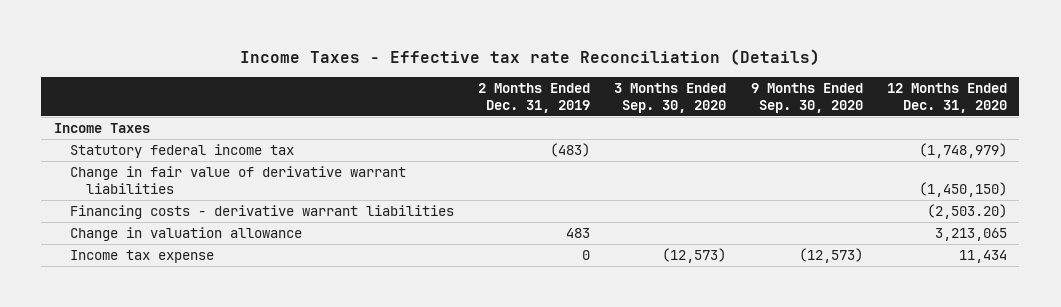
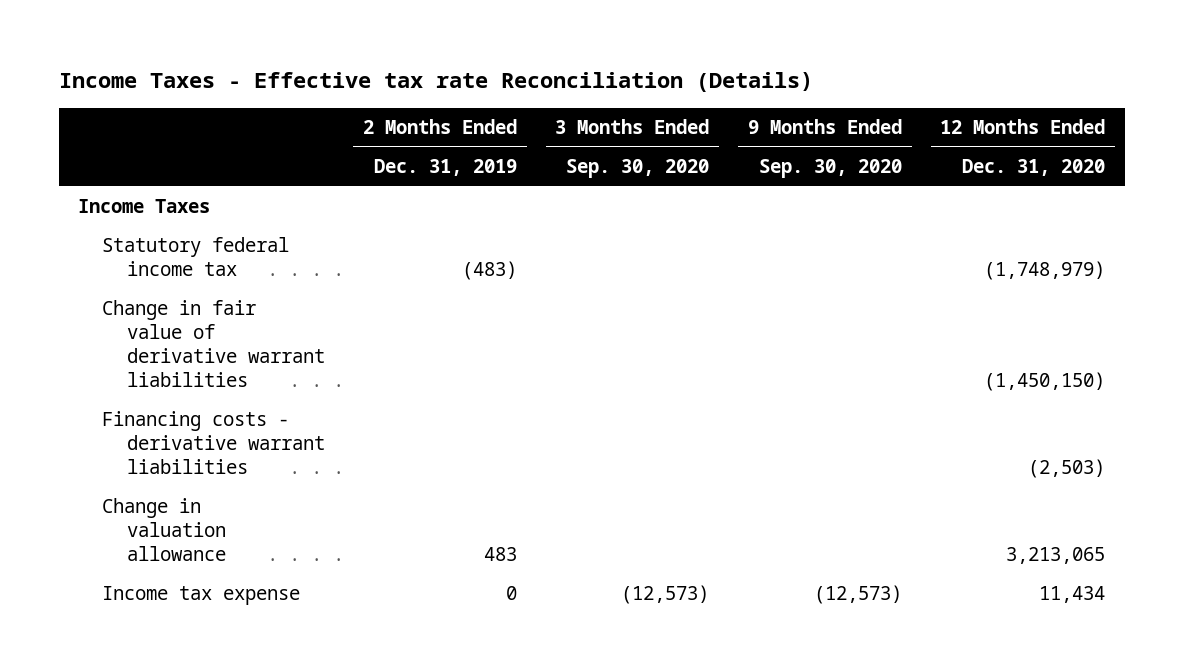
[927,204,1008,220] (2,503.20) -> [1028,459,1106,479] (2,503)

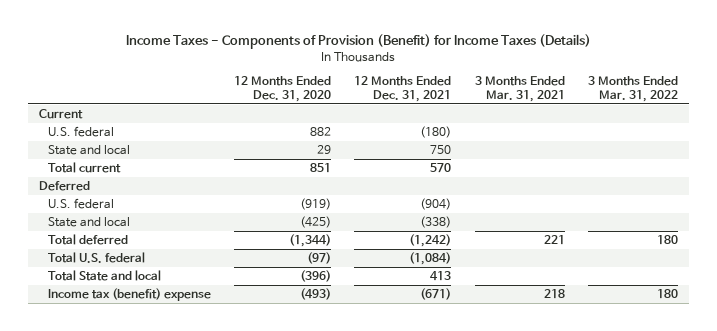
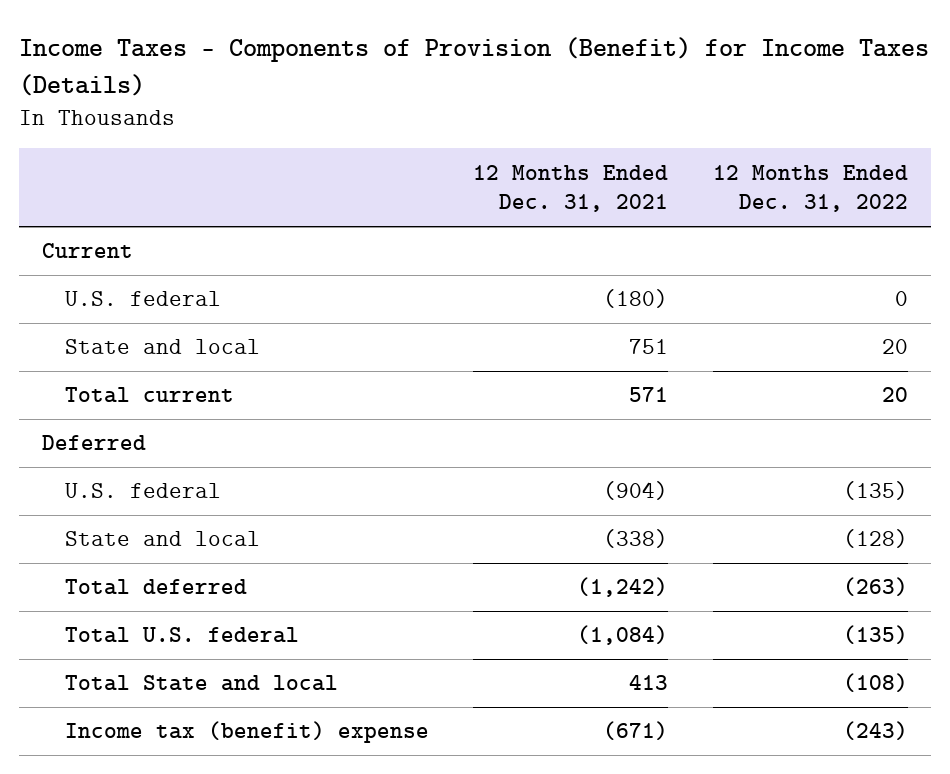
[234,76,332,102] 12 Months Ended Dec. 31, 2020 -> none
[474,76,565,102] 3 Months Ended Mar. 31, 2021 -> none
[587,76,678,102] 3 Months Ended Mar. 31, 2022 -> none
none -> [713,164,909,213] 12 Months Ended Dec. 31, 2022
[430,144,452,154] 750 -> [629,339,669,355] 751
[430,162,452,173] 570 -> [629,387,669,403] 571

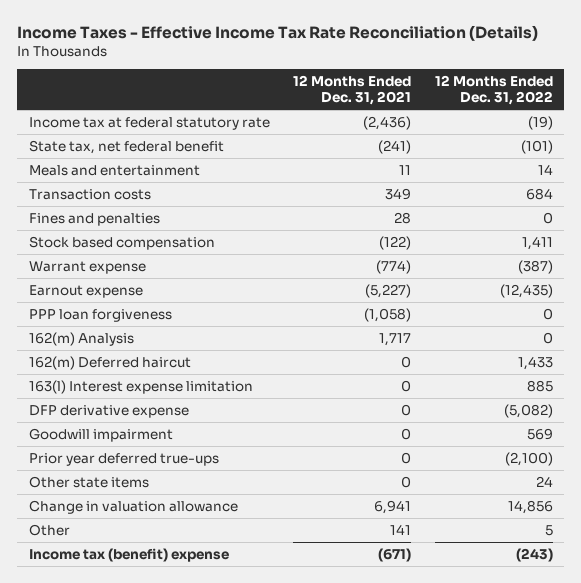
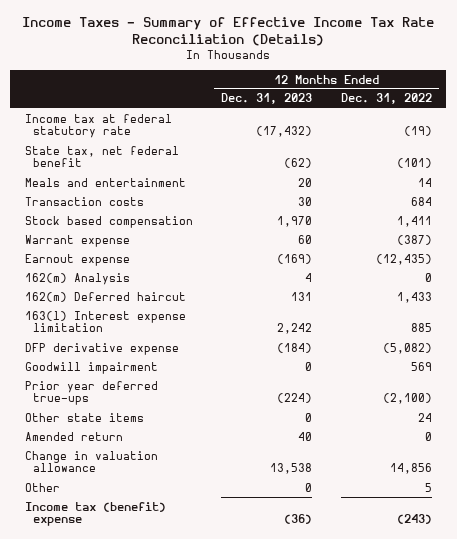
[16,24,538,41] Income Taxes - Effective Income Tax Rate Reconciliation (Details) -> [22,17,435,47] Income Taxes - Summary of Effective Income Tax Rate Reconciliation (Details)
[293,75,412,106] 12 Months Ended Dec. 31, 2021 -> none
none -> [221,93,313,105] Dec. 31, 2023
[28,212,160,226] Fines and penalties -> none
[28,308,172,322] PPP loan forgiveness -> none
none -> [24,431,123,441] Amended return

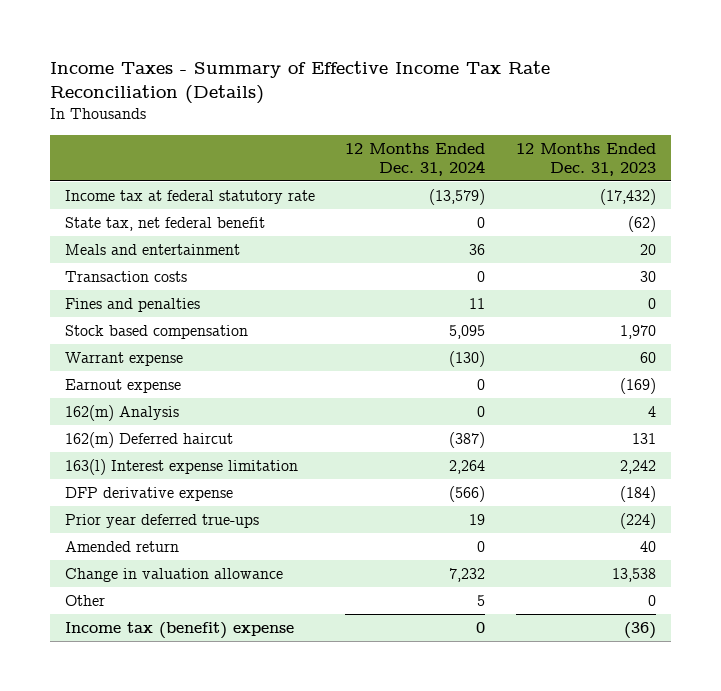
[340,93,432,105] Dec. 31, 2022 -> none
none -> [345,142,486,176] 12 Months Ended Dec. 31, 2024
none -> [65,297,201,312] Fines and penalties
[24,361,158,374] Goodwill impairment -> none
[24,412,144,422] Other state items -> none

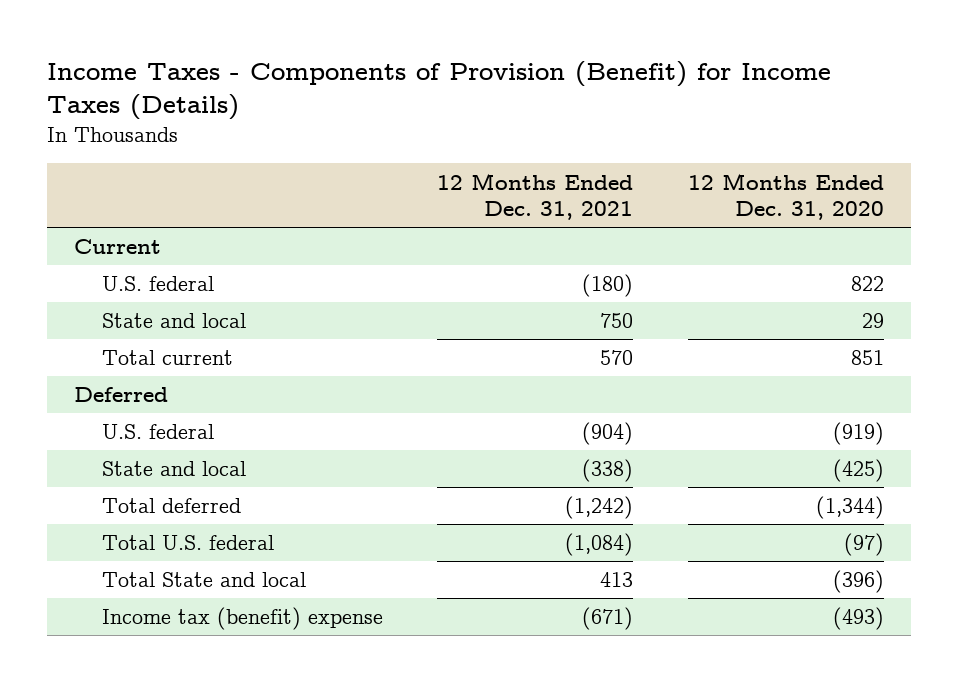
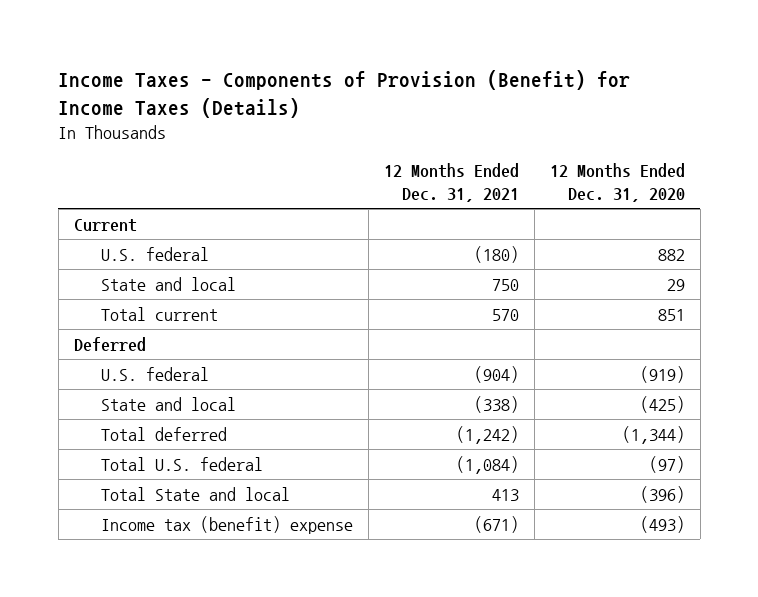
[850,276,884,292] 822 -> [657,248,685,261] 882

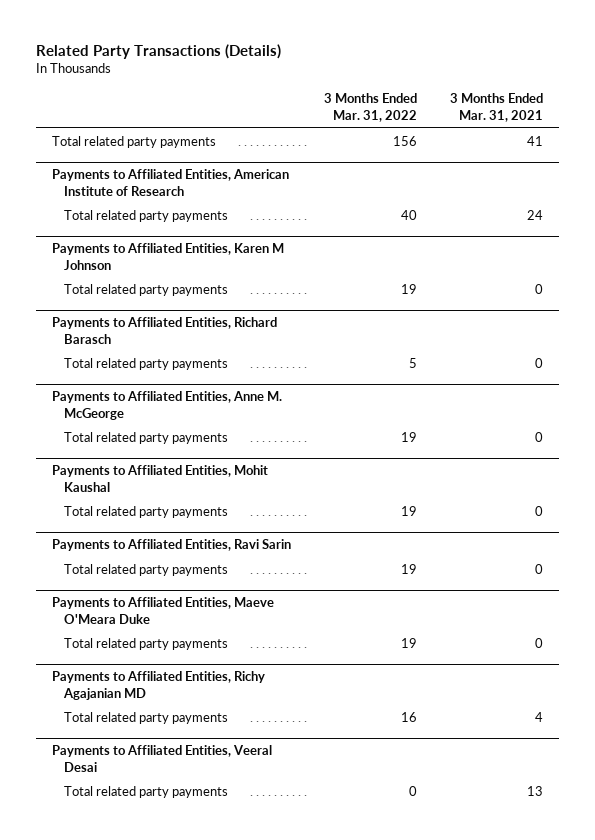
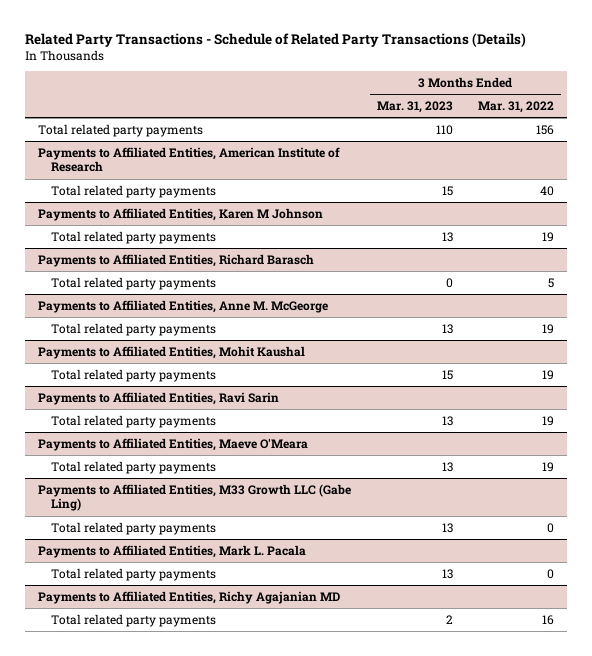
[35,43,281,59] Related Party Transactions (Details) -> [25,32,527,47] Related Party Transactions - Schedule of Related Party Transactions (Details)
[449,93,543,122] 3 Months Ended Mar. 31, 2021 -> none
none -> [376,101,453,114] Mar. 31, 2023
[51,597,274,624] Payments to Affiliated Entities, Maeve O'Meara Duke -> [38,437,309,451] Payments to Affiliated Entities, Maeve O'Meara
none -> [38,483,352,512] Payments to Affiliated Entities, M33 Growth LLC (Gabe Ling)
none -> [51,521,217,535] Total related party payments
none -> [38,544,307,558] Payments to Affiliated Entities, Mark L. Pacala
none -> [51,567,217,581] Total related party payments
[51,745,272,772] Payments to Affiliated Entities, Veeral Desai -> none
[64,786,229,799] Total related party payments -> none

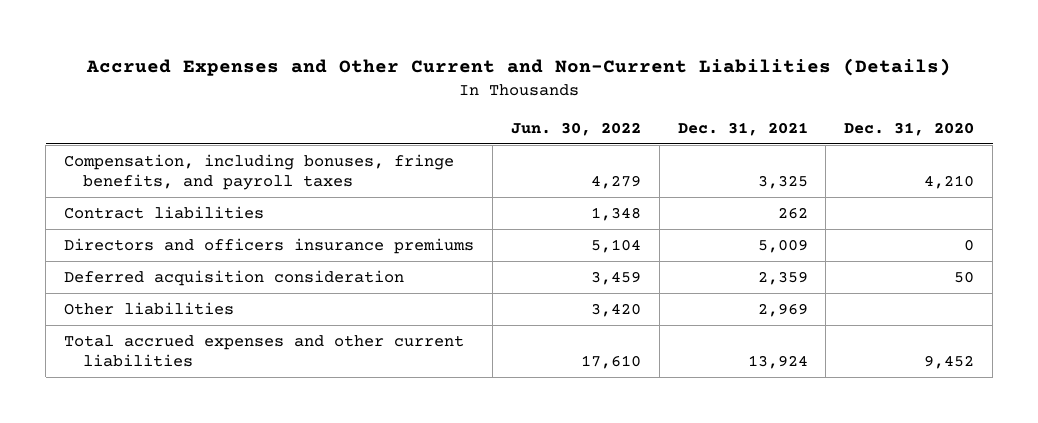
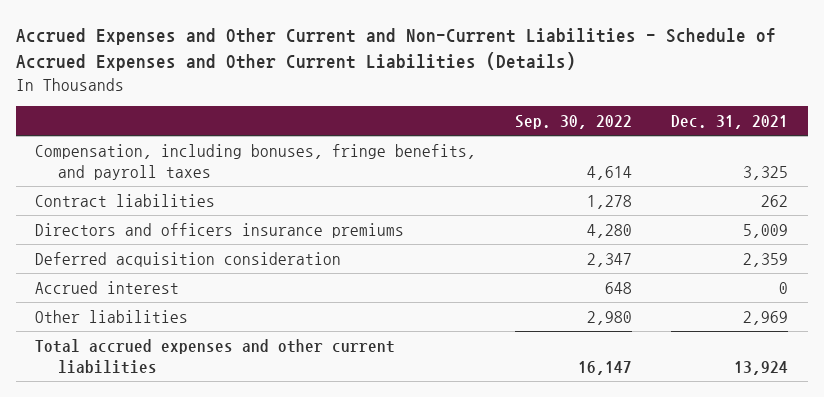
[86,58,952,77] Accrued Expenses and Other Current and Non-Current Liabilities (Details) -> [15,28,776,72] Accrued Expenses and Other Current and Non-Current Liabilities - Schedule of Accrued Expenses and Other Current Liabilities (Details)
[510,121,641,136] Jun. 30, 2022 -> none
[844,121,975,136] Dec. 31, 2020 -> none
none -> [515,115,633,130] Sep. 30, 2022
none -> [35,280,180,294] Accrued interest

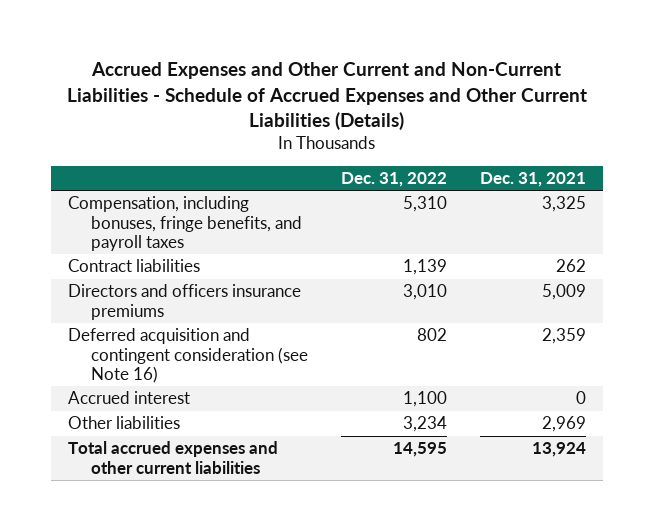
[515,115,633,130] Sep. 30, 2022 -> none
none -> [341,171,448,187] Dec. 31, 2022
[35,251,342,267] Deferred acquisition consideration -> [67,328,309,383] Deferred acquisition and contingent consideration (see Note 16)

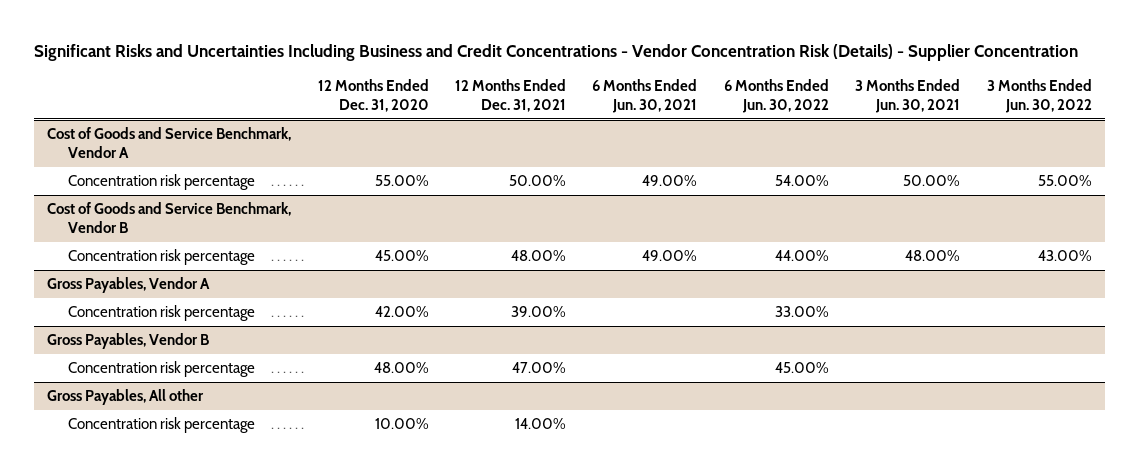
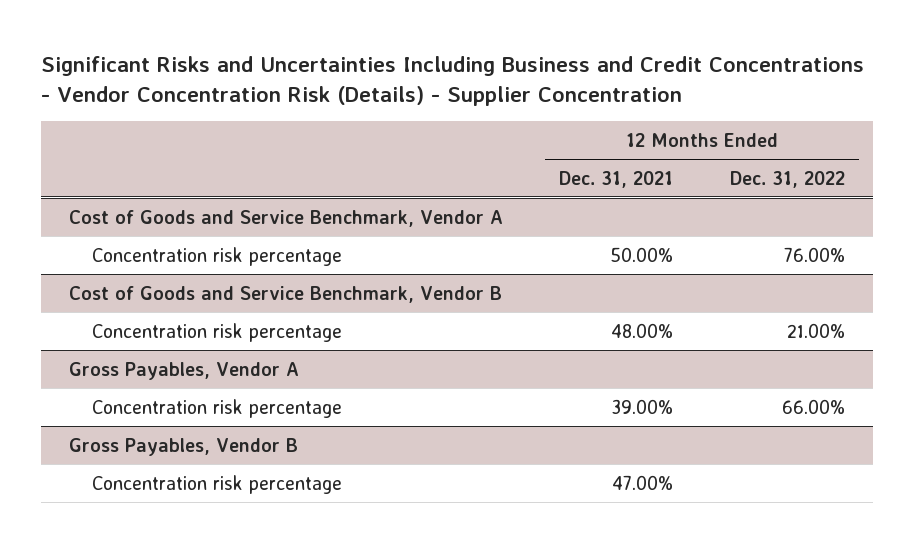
[317,79,429,112] 12 Months Ended Dec. 31, 2020 -> none
[592,79,698,113] 6 Months Ended Jun. 30, 2021 -> none
[723,79,829,113] 6 Months Ended Jun. 30, 2022 -> none
[855,79,961,113] 3 Months Ended Jun. 30, 2021 -> none
[986,79,1092,113] 3 Months Ended Jun. 30, 2022 -> none
none -> [729,170,845,188] Dec. 31, 2022
[47,389,205,406] Gross Payables, All other -> none
[68,417,256,434] Concentration risk percentage -> none

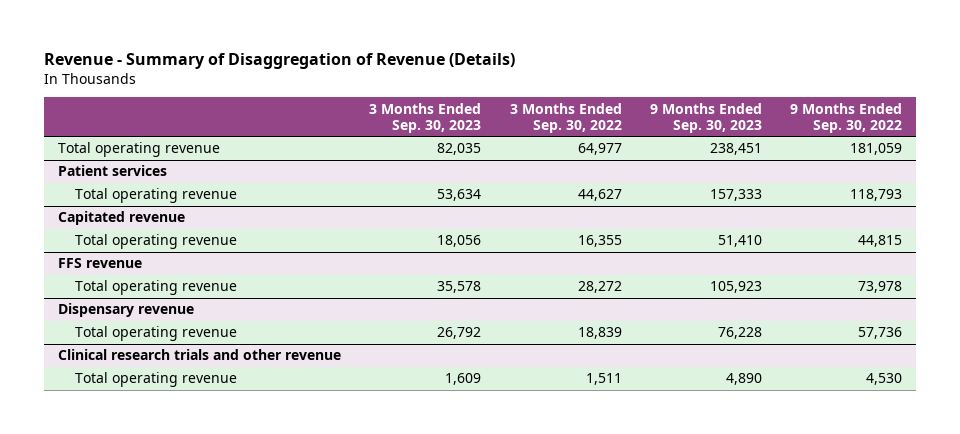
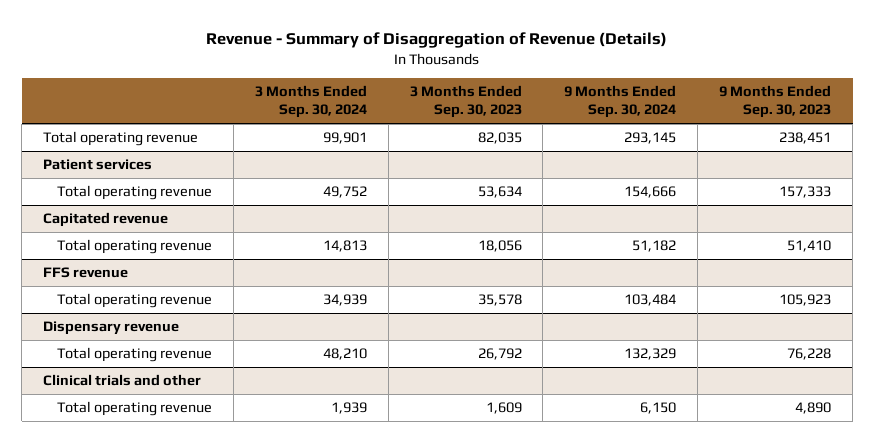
[509,102,622,134] 3 Months Ended Sep. 30, 2022 -> none
[790,102,903,134] 9 Months Ended Sep. 30, 2022 -> none
none -> [254,85,367,119] 3 Months Ended Sep. 30, 2024
none -> [564,85,677,119] 9 Months Ended Sep. 30, 2024
[57,349,341,361] Clinical research trials and other revenue -> [43,374,202,387] Clinical trials and other

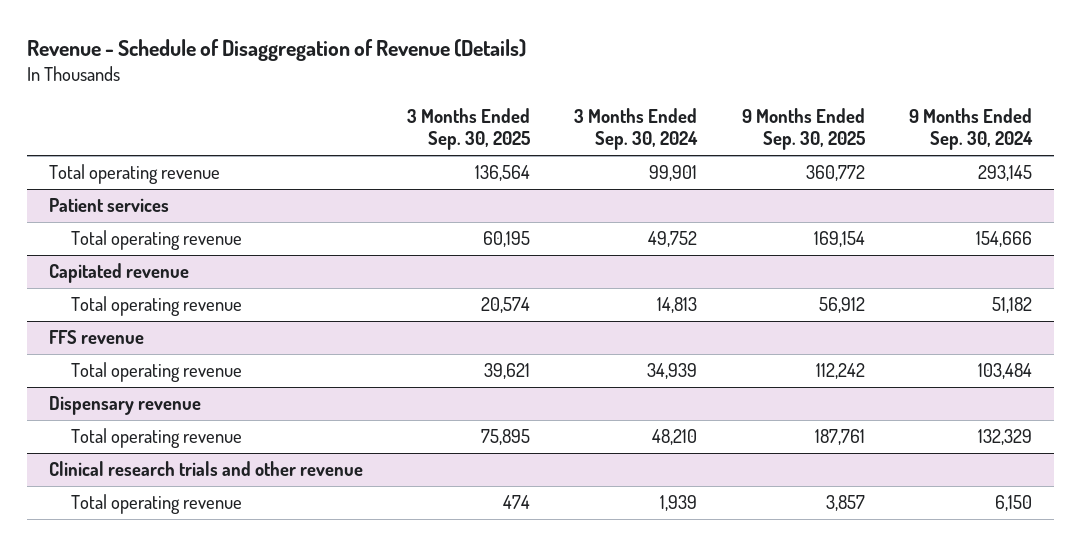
[206,32,668,49] Revenue - Summary of Disaggregation of Revenue (Details) -> [27,38,527,61] Revenue - Schedule of Disaggregation of Revenue (Details)
[409,85,522,119] 3 Months Ended Sep. 30, 2023 -> none
[719,85,832,119] 9 Months Ended Sep. 30, 2023 -> none
none -> [407,107,531,151] 3 Months Ended Sep. 30, 2025
none -> [741,107,865,151] 9 Months Ended Sep. 30, 2025
[43,374,202,387] Clinical trials and other -> [49,461,364,477] Clinical research trials and other revenue

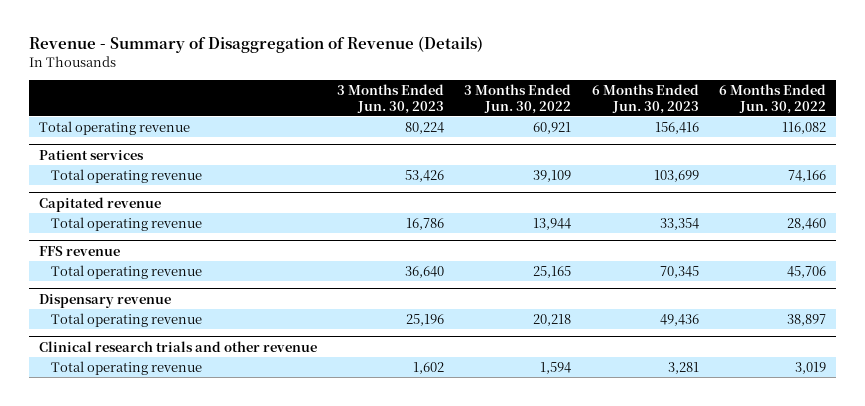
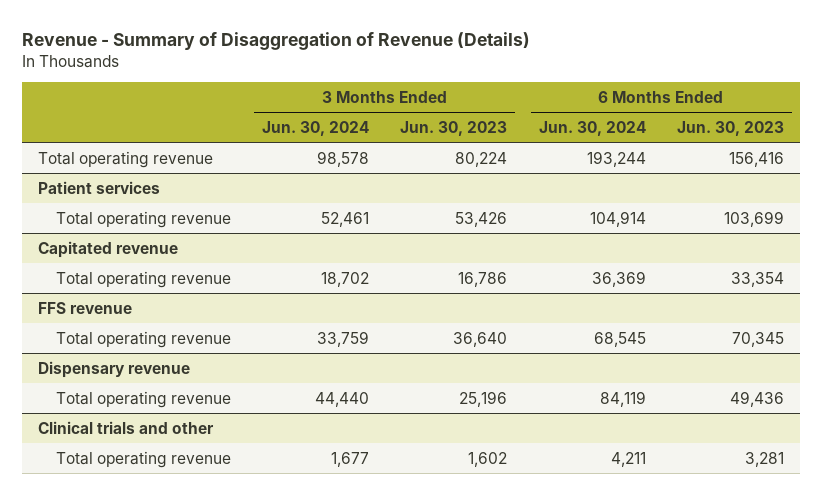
[464,84,572,114] 3 Months Ended Jun. 30, 2022 -> none
[718,84,826,114] 6 Months Ended Jun. 30, 2022 -> none
none -> [262,120,370,136] Jun. 30, 2024
none -> [538,120,646,136] Jun. 30, 2024
[38,340,317,352] Clinical research trials and other revenue -> [38,420,215,434] Clinical trials and other

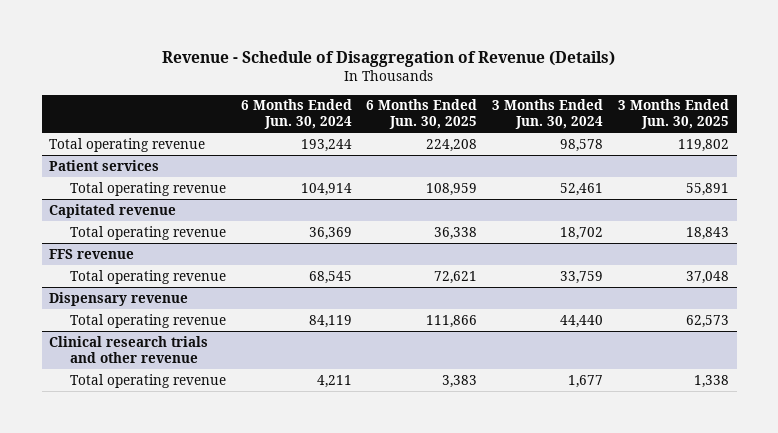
[22,32,531,51] Revenue - Summary of Disaggregation of Revenue (Details) -> [162,50,616,67] Revenue - Schedule of Disaggregation of Revenue (Details)
[400,120,508,136] Jun. 30, 2023 -> none
[676,120,784,136] Jun. 30, 2023 -> none
none -> [366,99,478,130] 6 Months Ended Jun. 30, 2025
none -> [618,99,730,130] 3 Months Ended Jun. 30, 2025
[38,420,215,434] Clinical trials and other -> [49,335,209,363] Clinical research trials and other revenue

